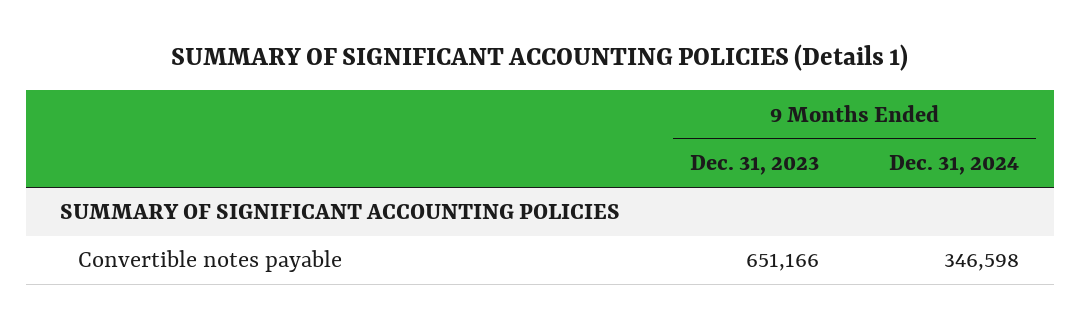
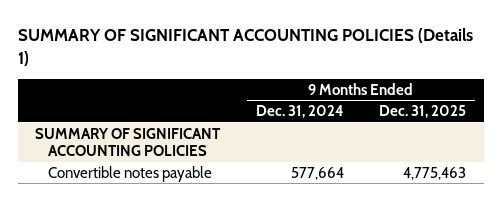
[690,155,820,176] Dec. 31, 2023 -> none
none -> [378,105,466,119] Dec. 31, 2025
[943,254,1019,272] 346,598 -> [290,166,344,180] 577,664

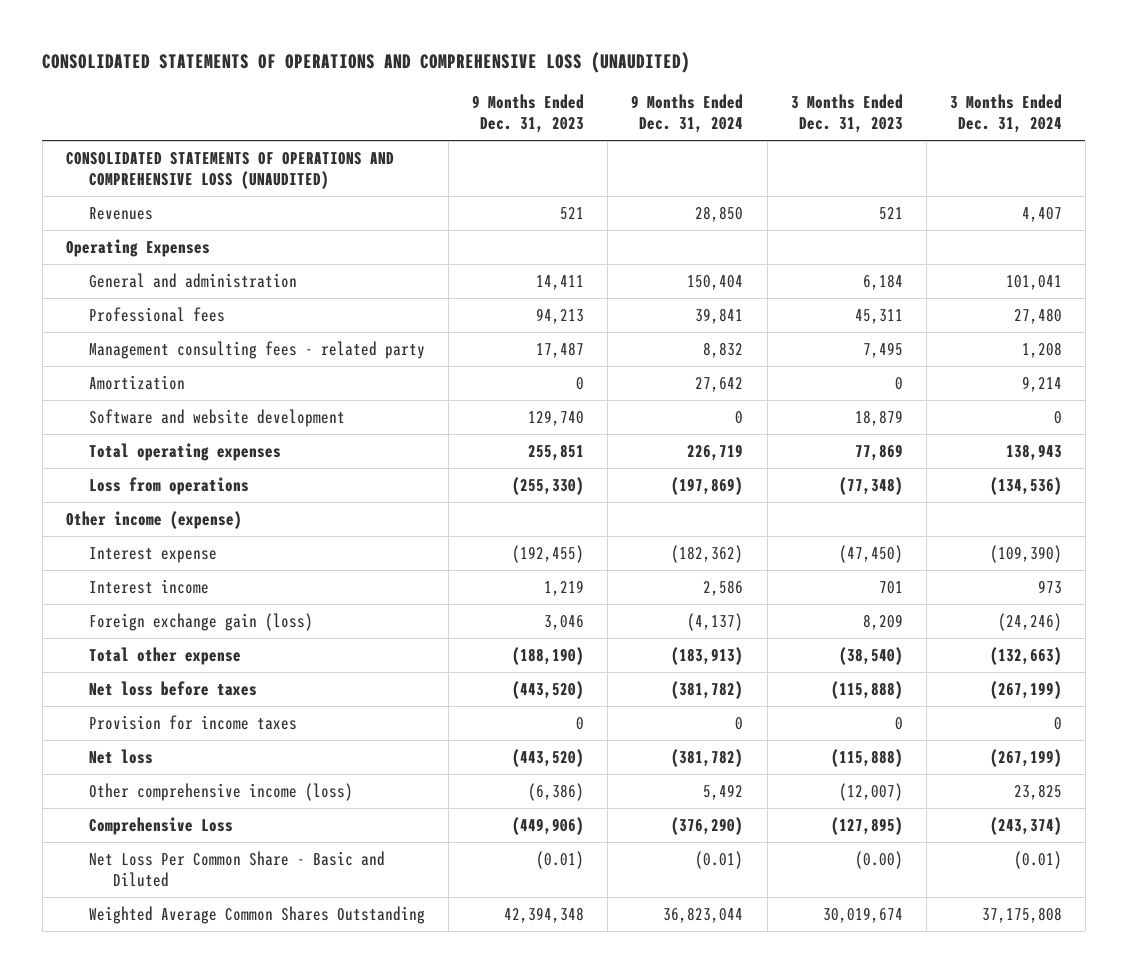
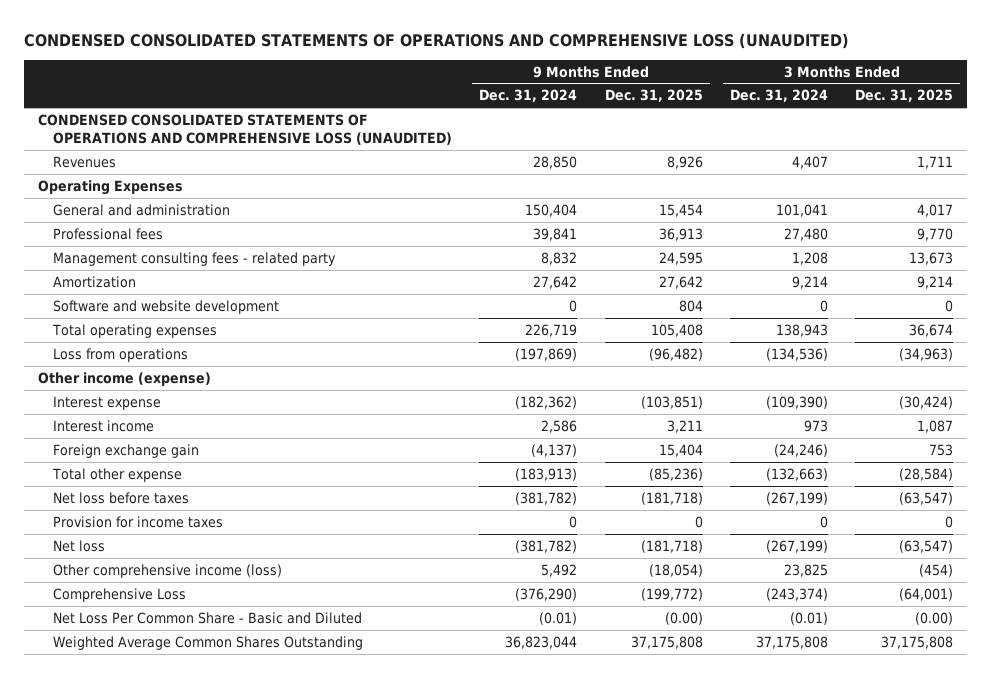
[42,52,691,74] CONSOLIDATED STATEMENTS OF OPERATIONS AND COMPREHENSIVE LOSS (UNAUDITED) -> [24,32,850,49] CONDENSED CONSOLIDATED STATEMENTS OF OPERATIONS AND COMPREHENSIVE LOSS (UNAUDITED)
[472,93,585,134] 9 Months Ended Dec. 31, 2023 -> none
[790,93,903,134] 3 Months Ended Dec. 31, 2023 -> none
none -> [604,89,703,103] Dec. 31, 2025
none -> [855,89,954,103] Dec. 31, 2025
[65,151,394,190] CONSOLIDATED STATEMENTS OF OPERATIONS AND COMPREHENSIVE LOSS (UNAUDITED) -> [37,113,452,145] CONDENSED CONSOLIDATED STATEMENTS OF OPERATIONS AND COMPREHENSIVE LOSS (UNAUDITED)
[89,612,314,631] Foreign exchange gain (loss) -> [52,443,199,458] Foreign exchange gain

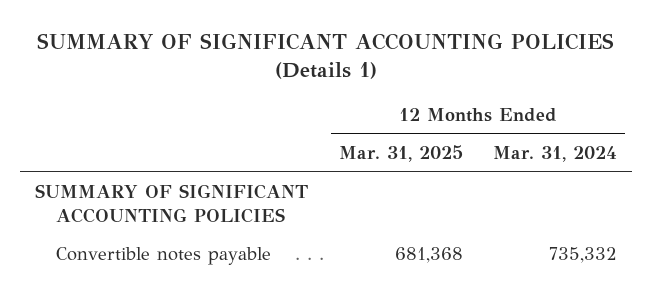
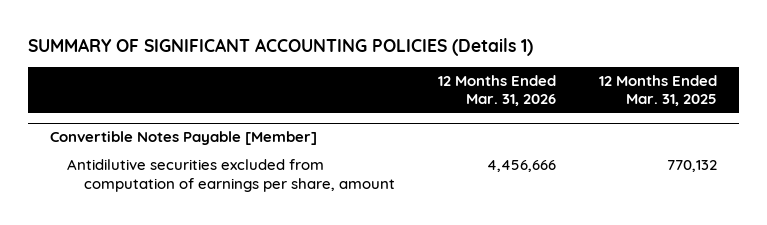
[493,145,618,162] Mar. 31, 2024 -> none
none -> [438,74,557,107] 12 Months Ended Mar. 31, 2026
[35,184,309,223] SUMMARY OF SIGNIFICANT ACCOUNTING POLICIES -> none
[56,247,272,266] Convertible notes payable -> none
none -> [49,131,317,146] Convertible Notes Payable [Member]
none -> [66,159,396,192] Antidilutive securities excluded from computation of earnings per share, amount

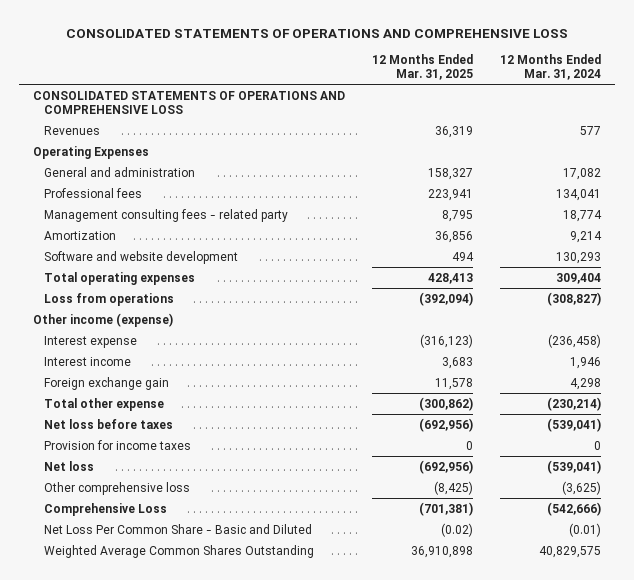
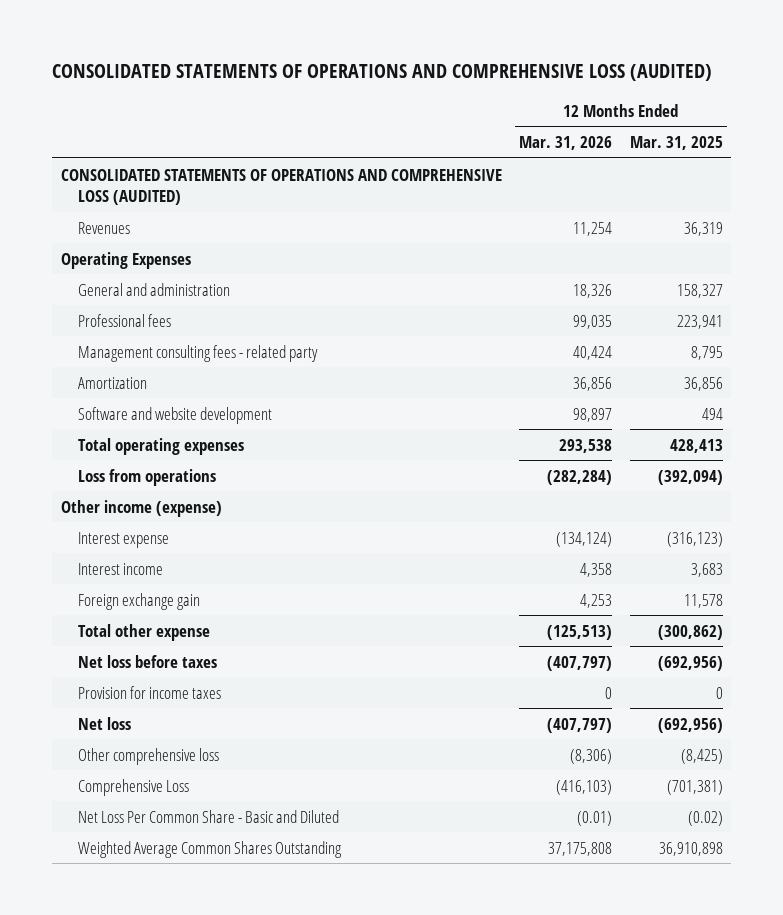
[65,28,568,38] CONSOLIDATED STATEMENTS OF OPERATIONS AND COMPREHENSIVE LOSS -> [51,64,712,82] CONSOLIDATED STATEMENTS OF OPERATIONS AND COMPREHENSIVE LOSS (AUDITED)
[500,54,602,81] 12 Months Ended Mar. 31, 2024 -> none
none -> [519,136,613,151] Mar. 31, 2026
[32,90,345,114] CONSOLIDATED STATEMENTS OF OPERATIONS AND COMPREHENSIVE LOSS -> [60,168,502,206] CONSOLIDATED STATEMENTS OF OPERATIONS AND COMPREHENSIVE LOSS (AUDITED)

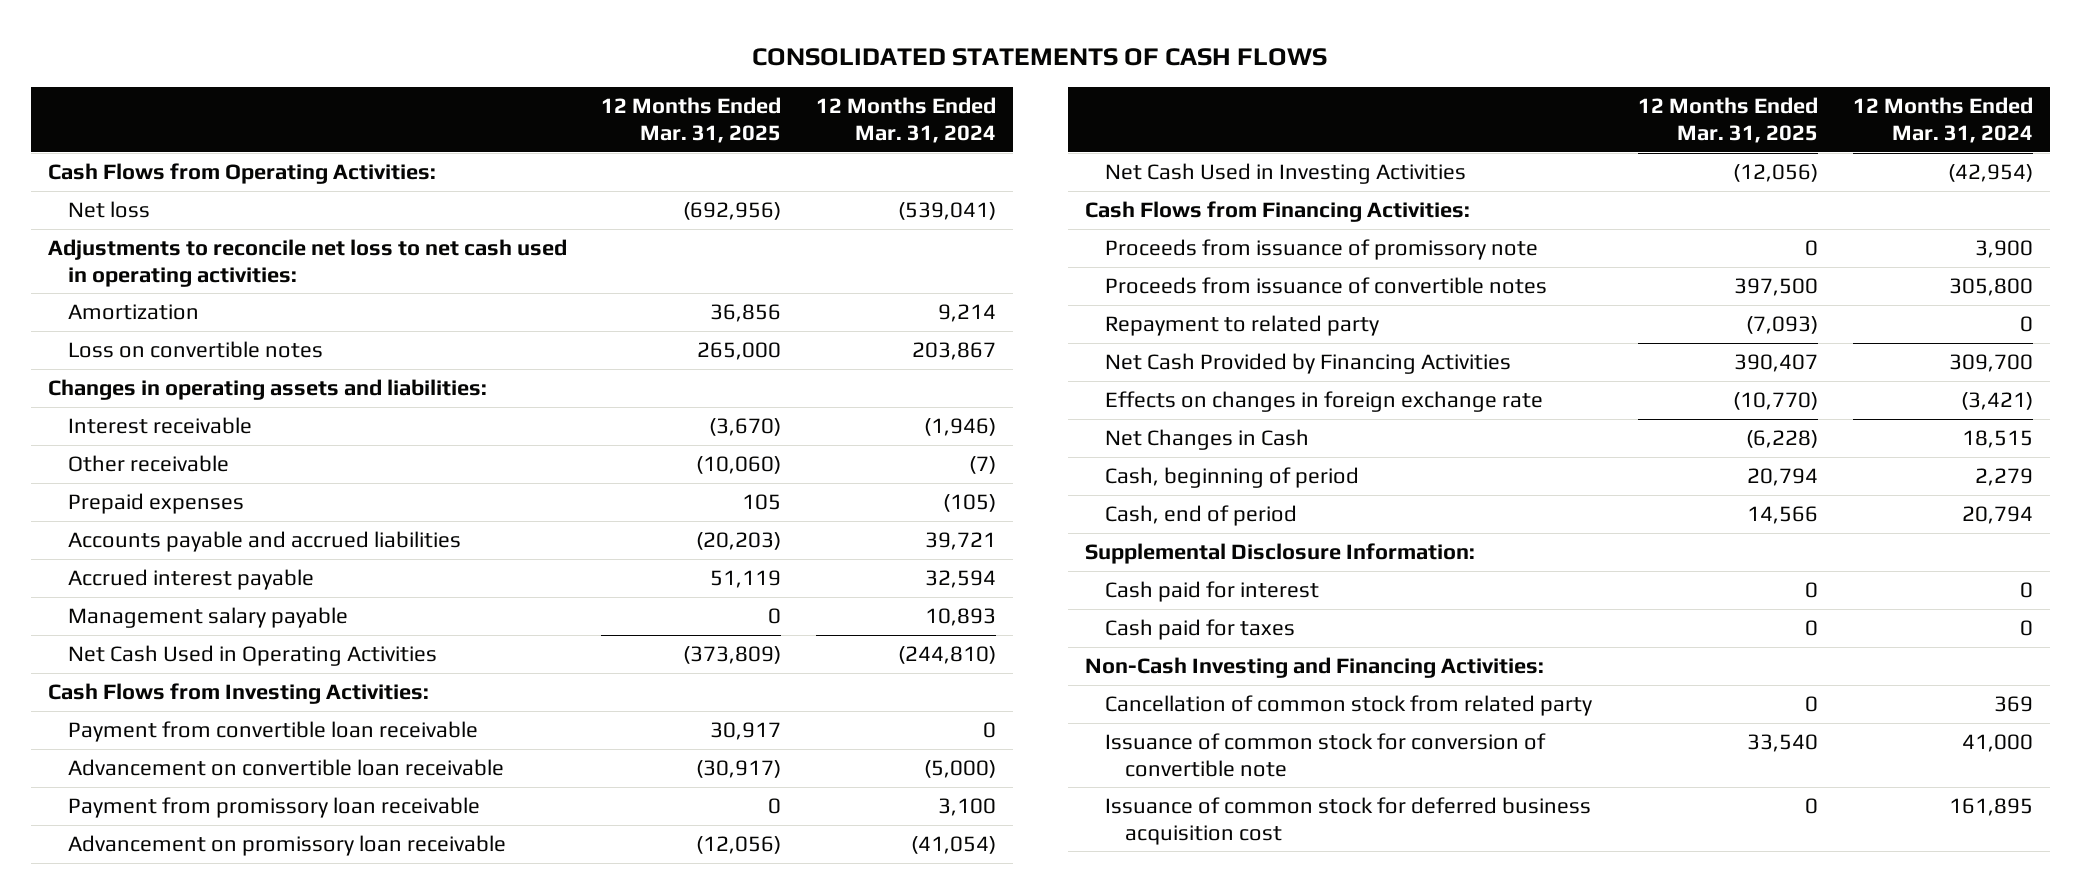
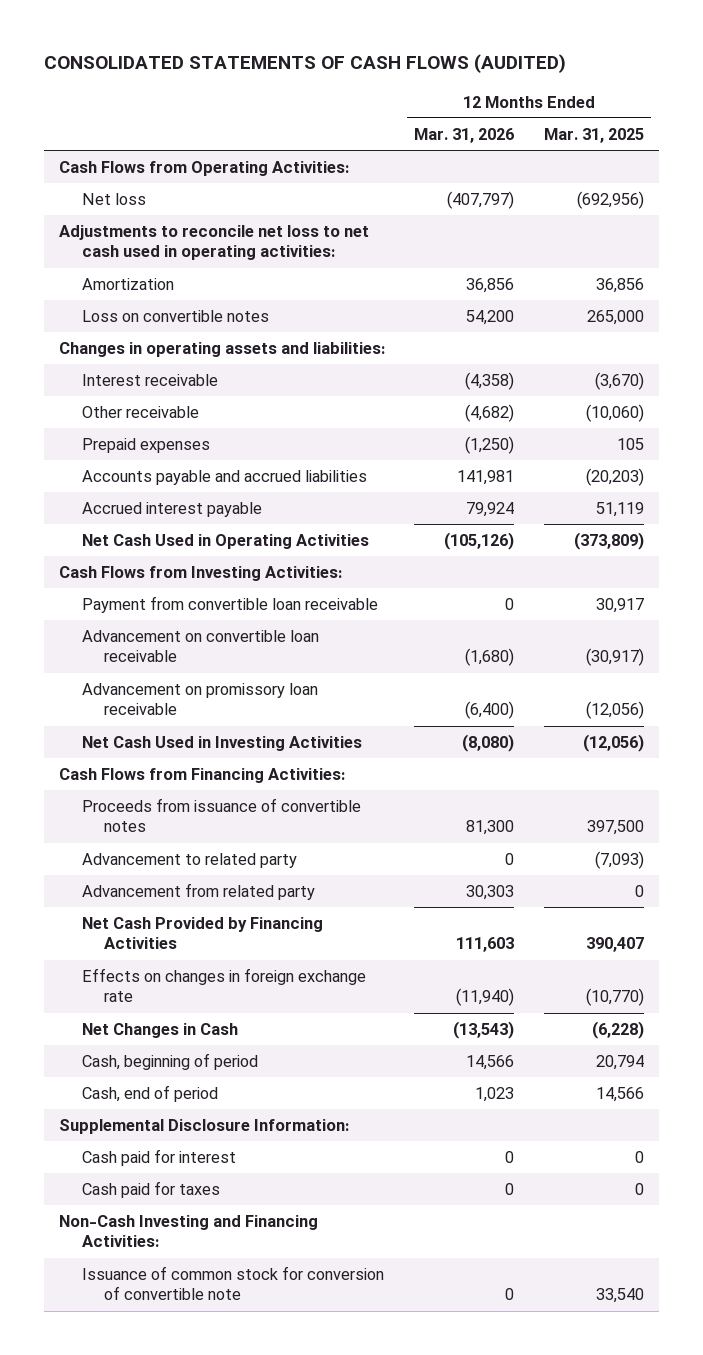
[752,48,1328,67] CONSOLIDATED STATEMENTS OF CASH FLOWS -> [44,54,567,74] CONSOLIDATED STATEMENTS OF CASH FLOWS (AUDITED)
[815,97,996,143] 12 Months Ended Mar. 31, 2024 -> none
none -> [414,127,515,143] Mar. 31, 2026
[68,607,349,629] Management salary payable -> none
[68,797,481,819] Payment from promissory loan receivable -> none
[1105,239,1539,261] Proceeds from issuance of promissory note -> none
[1105,315,1380,337] Repayment to related party -> [81,852,297,868] Advancement to related party
none -> [81,882,315,900] Advancement from related party
[1105,695,1593,717] Cancellation of common stock from related party -> none
[1105,797,1592,845] Issuance of common stock for deferred business acquisition cost -> none

